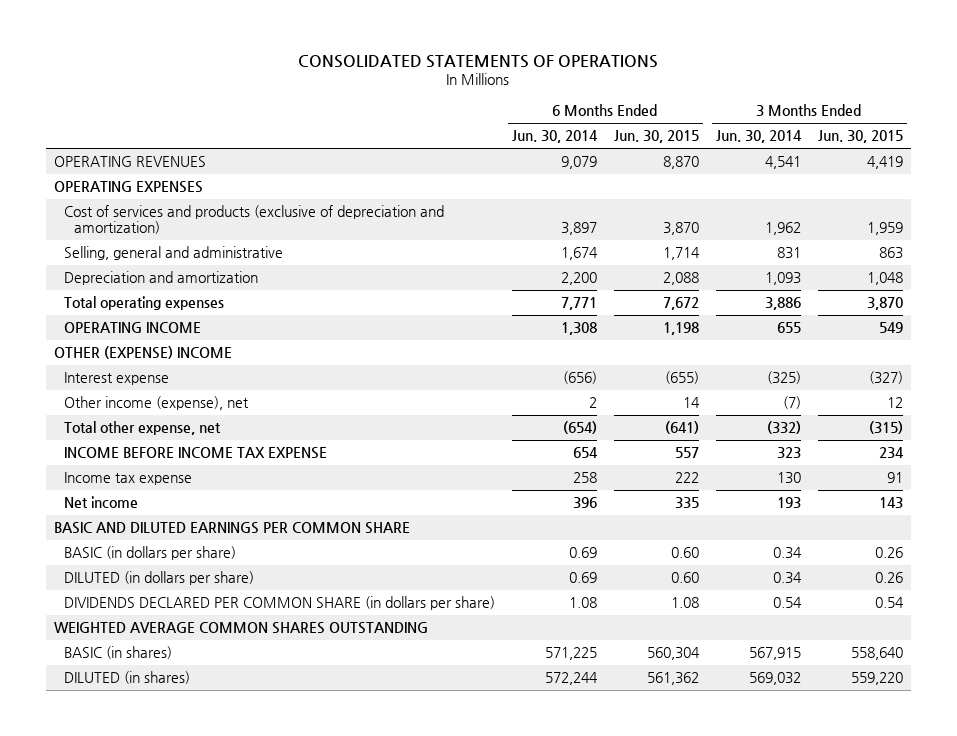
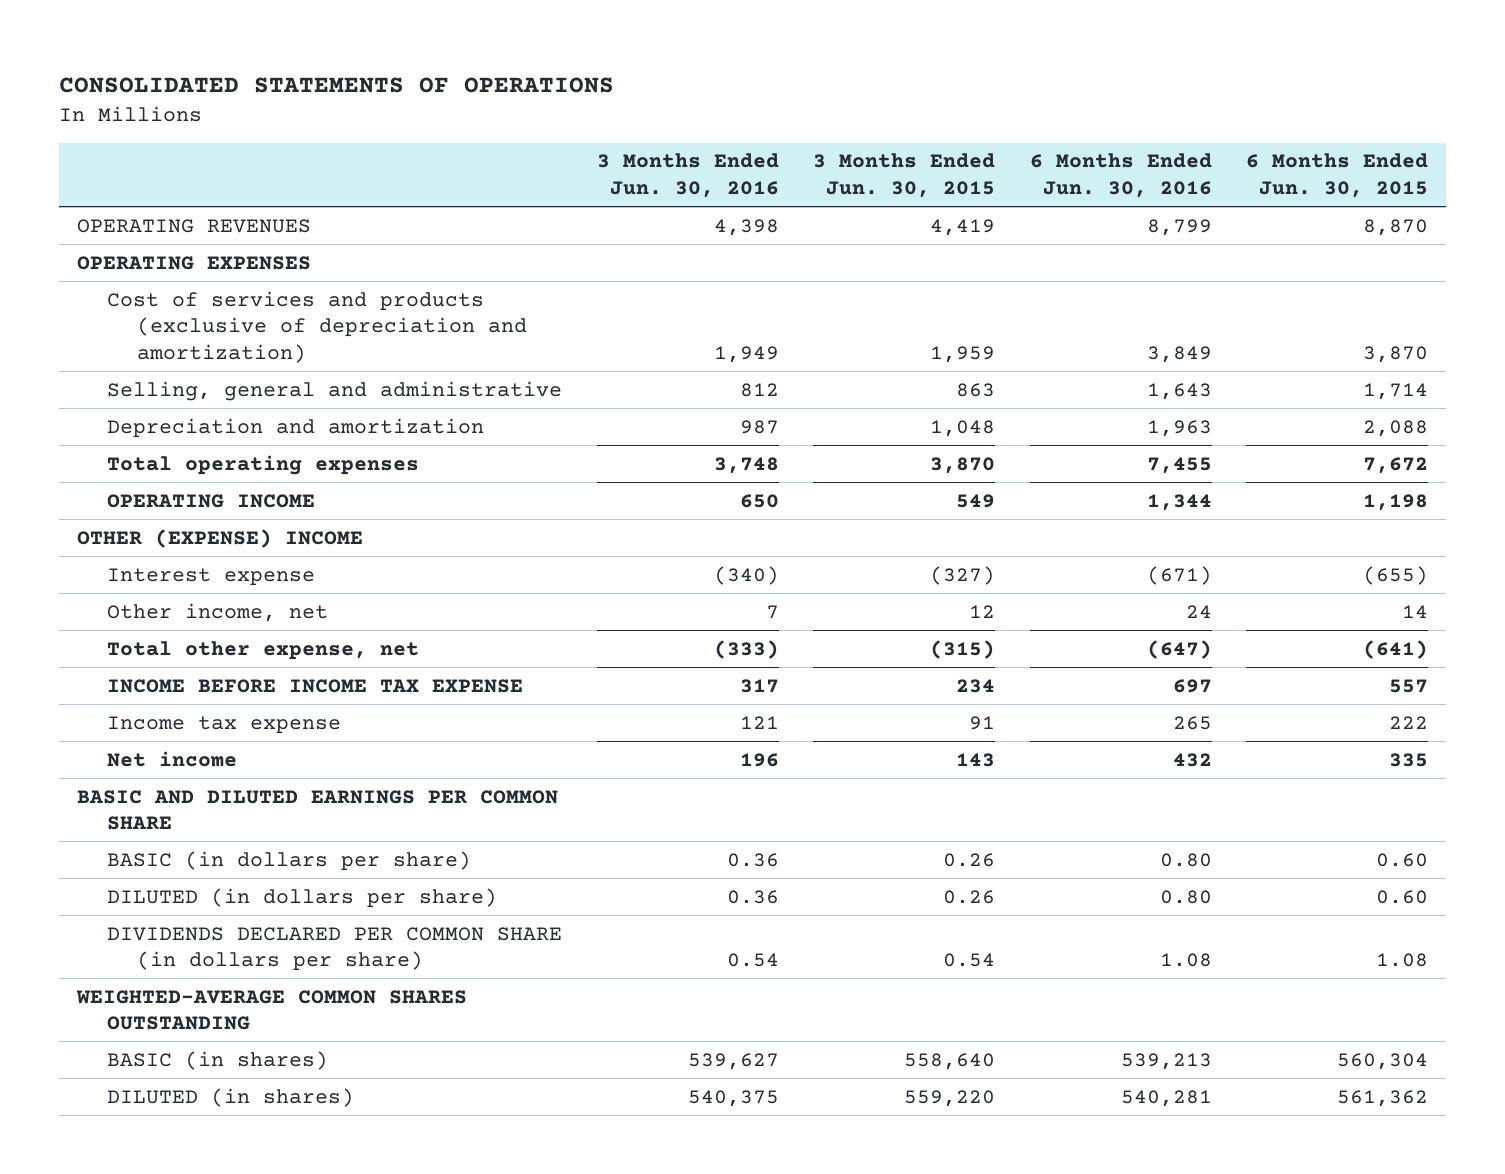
[511,130,598,144] Jun. 30, 2014 -> none
[715,130,802,144] Jun. 30, 2014 -> none
none -> [596,153,779,198] 3 Months Ended Jun. 30, 2016
none -> [1029,153,1212,198] 6 Months Ended Jun. 30, 2016
[63,396,249,411] Other income (expense), net -> [106,602,328,622] Other income, net
[54,622,429,635] WEIGHTED AVERAGE COMMON SHARES OUTSTANDING -> [75,989,467,1031] WEIGHTED-AVERAGE COMMON SHARES OUTSTANDING

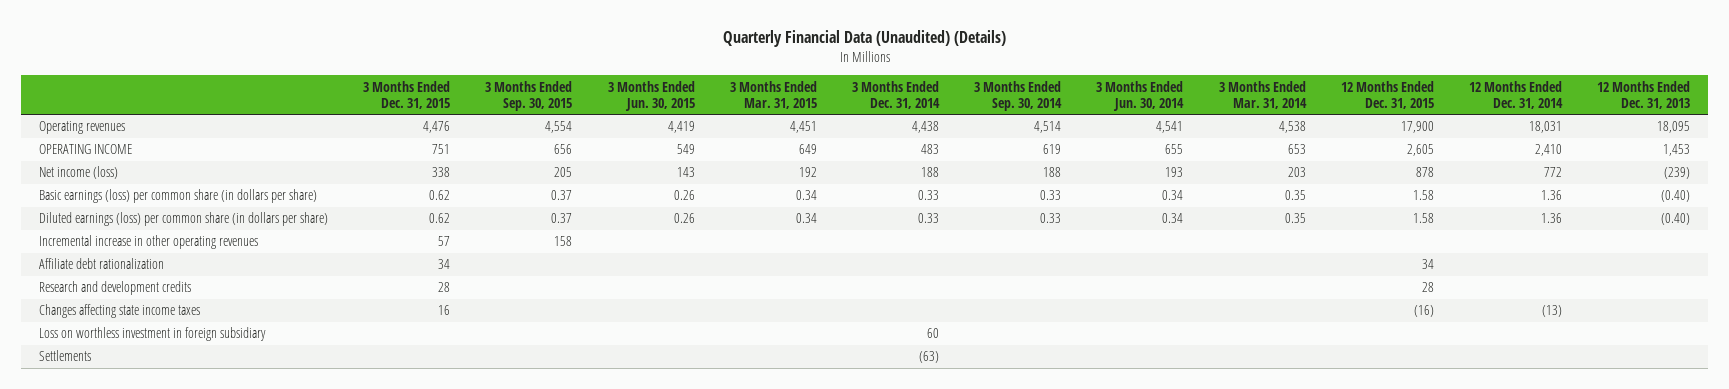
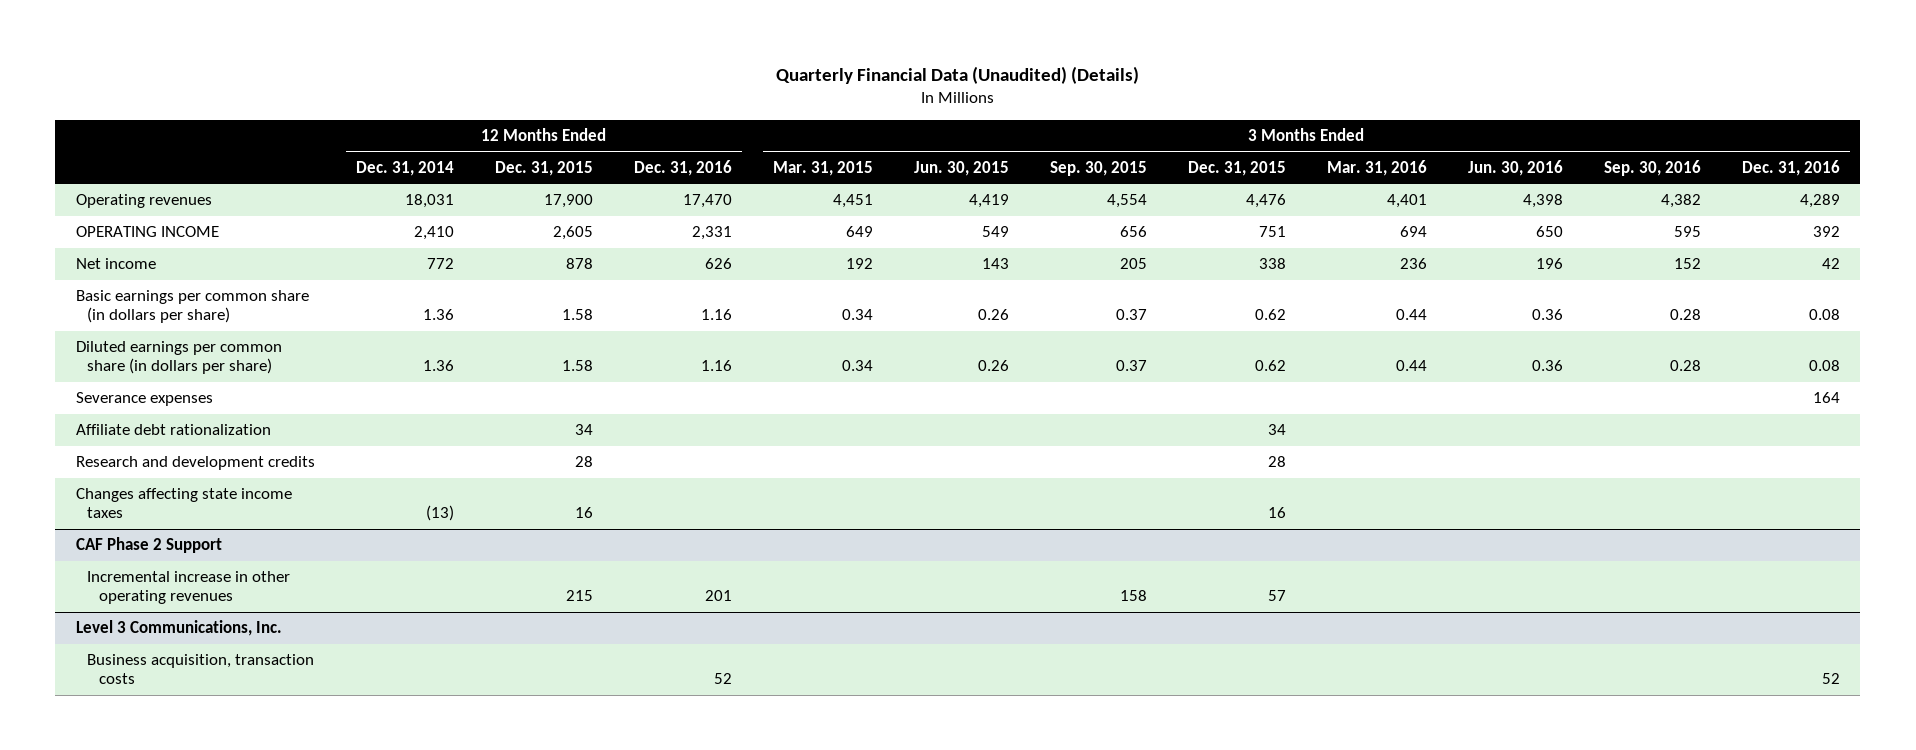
[852,80,941,109] 3 Months Ended Dec. 31, 2014 -> none
[974,80,1063,111] 3 Months Ended Sep. 30, 2014 -> none
[1096,80,1185,111] 3 Months Ended Jun. 30, 2014 -> none
[1218,80,1307,109] 3 Months Ended Mar. 31, 2014 -> none
[1597,80,1691,109] 12 Months Ended Dec. 31, 2013 -> none
none -> [633,159,732,176] Dec. 31, 2016
none -> [1326,159,1427,176] Mar. 31, 2016
none -> [1467,159,1563,176] Jun. 30, 2016
none -> [1603,159,1701,176] Sep. 30, 2016
none -> [1741,159,1840,176] Dec. 31, 2016
[39,235,259,250] Incremental increase in other operating revenues -> none
[39,166,119,180] Net income (loss) -> [75,258,156,270] Net income
[39,189,318,204] Basic earnings (loss) per common share (in dollars per share) -> [75,290,309,324] Basic earnings per common share (in dollars per share)
[39,212,329,227] Diluted earnings (loss) per common share (in dollars per share) -> [75,341,282,375] Diluted earnings per common share (in dollars per share)
none -> [75,392,213,407] Severance expenses
[39,327,267,342] Loss on worthless investment in foreign subsidiary -> none
[39,350,92,362] Settlements -> none
[1413,305,1434,318] (16) -> [574,507,593,519] 16
none -> [75,537,222,554] CAF Phase 2 Support
none -> [87,571,291,605] Incremental increase in other operating revenues
none -> [75,620,282,637] Level 3 Communications, Inc.
none -> [87,654,315,685] Business acquisition, transaction costs

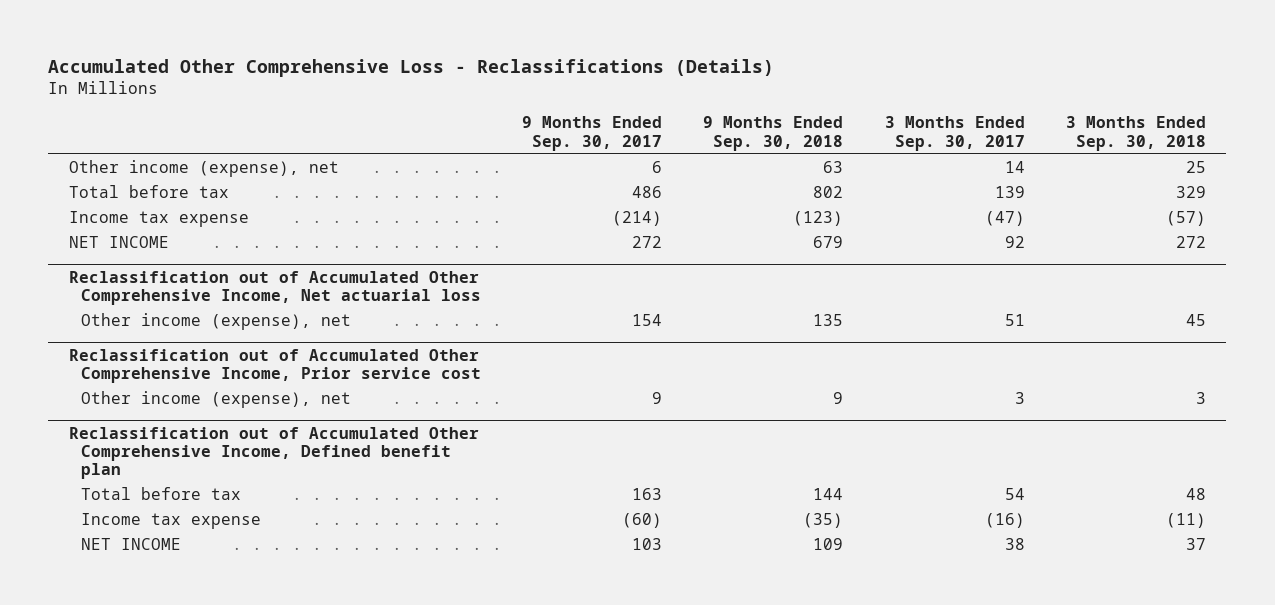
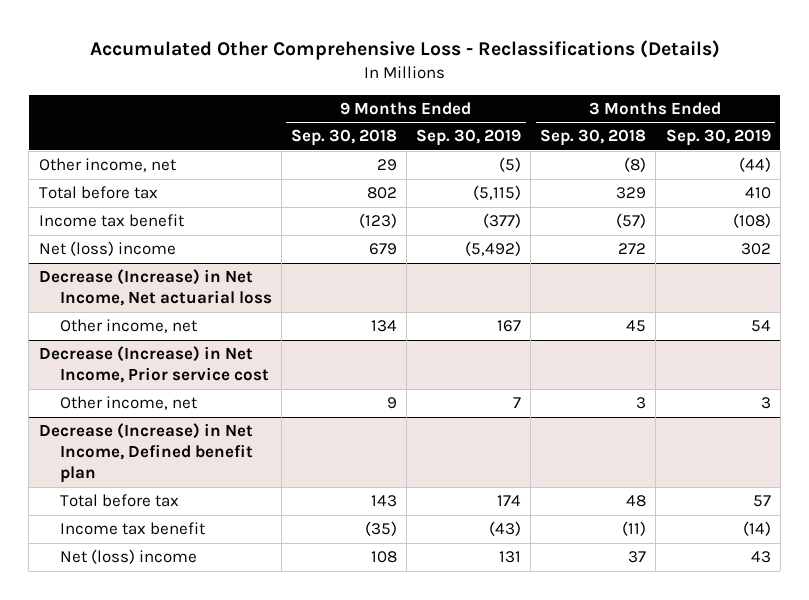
[522,116,663,151] 9 Months Ended Sep. 30, 2017 -> none
[884,116,1025,151] 3 Months Ended Sep. 30, 2017 -> none
none -> [416,129,522,147] Sep. 30, 2019
none -> [665,129,771,147] Sep. 30, 2019
[68,160,339,178] Other income (expense), net -> [38,158,176,173] Other income, net
[823,161,844,174] 63 -> [376,159,397,172] 29
[1185,161,1206,174] 25 -> [624,157,647,173] (8)
[68,270,482,305] Reclassification out of Accumulated Other Comprehensive Income, Net actuarial loss -> none
[68,348,482,383] Reclassification out of Accumulated Other Comprehensive Income, Prior service cost -> none
[68,426,479,480] Reclassification out of Accumulated Other Comprehensive Income, Defined benefit plan -> none
[68,211,249,228] Income tax expense -> [38,214,184,228] Income tax benefit
[68,236,169,249] NET INCOME -> [38,241,176,257] Net (loss) income
none -> [38,269,272,307] Decrease (Increase) in Net Income, Net actuarial loss
[81,313,352,331] Other income (expense), net -> [59,319,197,334] Other income, net
[813,314,844,327] 135 -> [370,320,397,333] 134
none -> [38,346,269,384] Decrease (Increase) in Net Income, Prior service cost
[81,391,352,409] Other income (expense), net -> [59,396,197,411] Other income, net
none -> [38,423,253,484] Decrease (Increase) in Net Income, Defined benefit plan
[813,488,844,501] 144 -> [370,495,397,508] 143
[81,513,262,530] Income tax expense -> [59,522,205,536] Income tax benefit
[81,538,182,551] NET INCOME -> [59,549,197,565] Net (loss) income
[813,538,844,551] 109 -> [370,551,397,564] 108

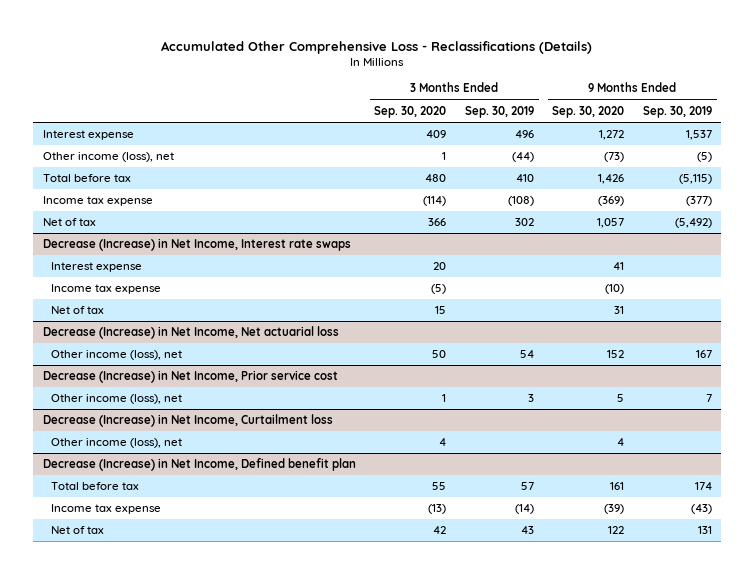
[290,129,397,147] Sep. 30, 2018 -> none
[540,129,647,147] Sep. 30, 2018 -> none
none -> [374,105,447,118] Sep. 30, 2020
none -> [552,105,625,118] Sep. 30, 2020
none -> [42,130,134,141] Interest expense
[38,158,176,173] Other income, net -> [42,152,174,163] Other income (loss), net
[38,214,184,228] Income tax benefit -> [42,196,153,207] Income tax expense
[38,241,176,257] Net (loss) income -> [42,218,96,227] Net of tax
none -> [42,238,351,252] Decrease (Increase) in Net Income, Interest rate swaps
none -> [50,262,142,273] Interest expense
none -> [50,284,161,295] Income tax expense
none -> [50,306,104,315] Net of tax
[59,319,197,334] Other income, net -> [50,350,182,361] Other income (loss), net
[59,396,197,411] Other income, net -> [50,394,182,405] Other income (loss), net
none -> [42,414,333,428] Decrease (Increase) in Net Income, Curtailment loss
none -> [50,438,182,449] Other income (loss), net
[59,522,205,536] Income tax benefit -> [50,504,161,515] Income tax expense
[59,549,197,565] Net (loss) income -> [50,526,104,535] Net of tax

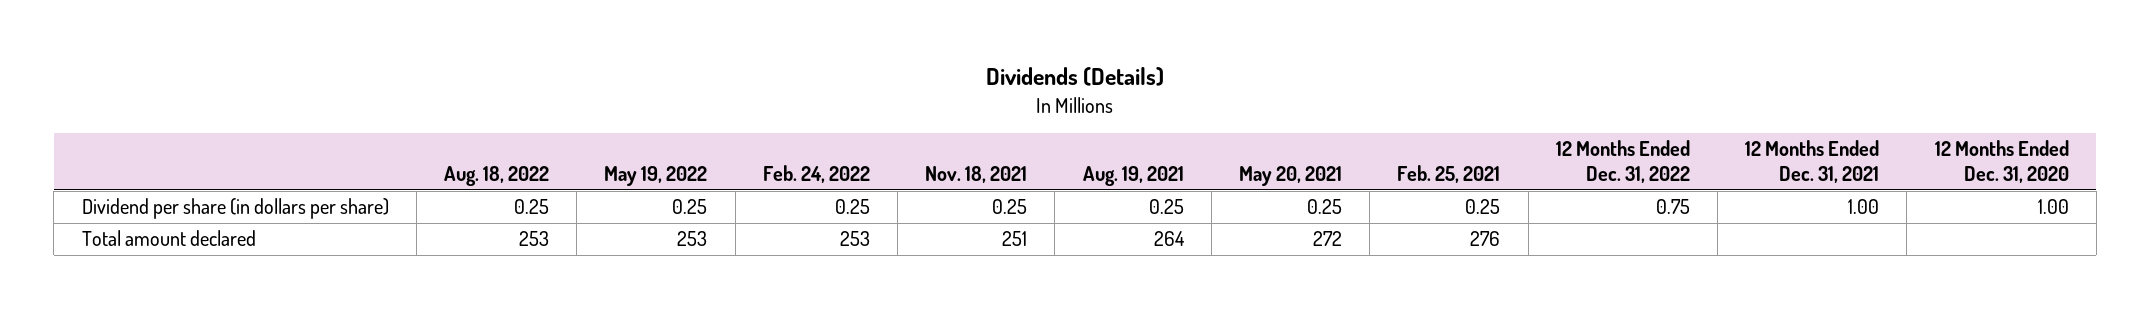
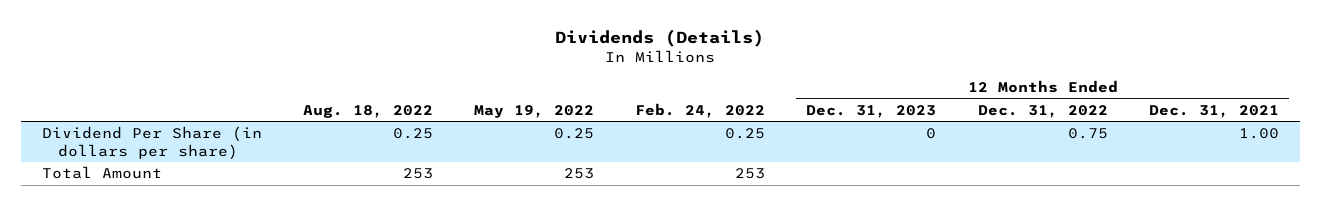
[925,166,1028,184] Nov. 18, 2021 -> none
[1082,166,1184,187] Aug. 19, 2021 -> none
[1239,166,1343,187] May 20, 2021 -> none
[1397,165,1501,184] Feb. 25, 2021 -> none
[1934,140,2069,184] 12 Months Ended Dec. 31, 2020 -> none
none -> [806,104,937,118] Dec. 31, 2023
[81,198,389,220] Dividend per share (in dollars per share) -> [41,126,262,161] Dividend Per Share (in dollars per share)
[81,230,256,247] Total amount declared -> [41,166,162,180] Total Amount

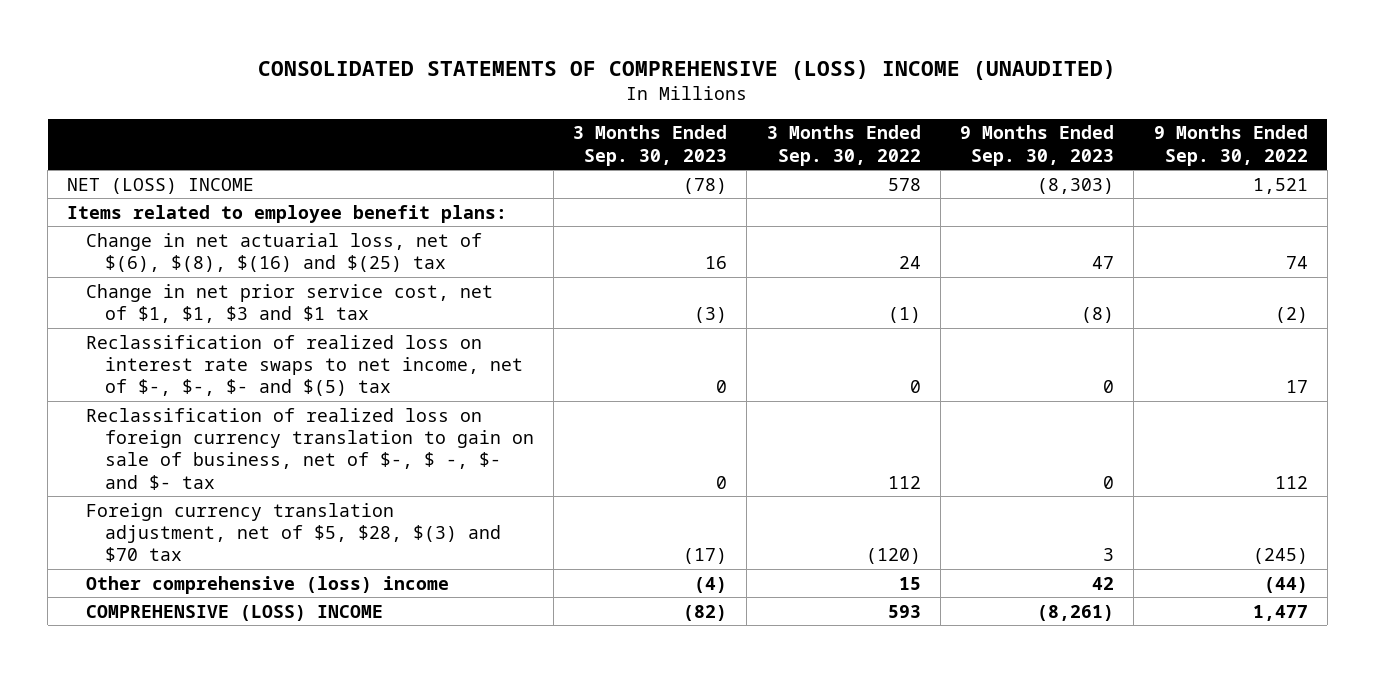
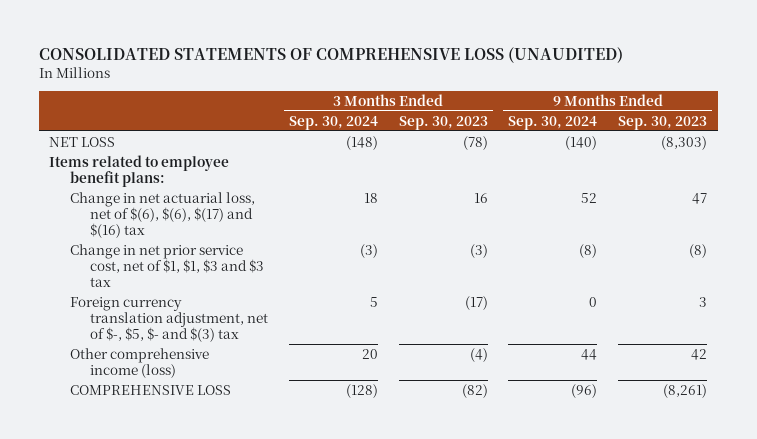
[258,59,1117,80] CONSOLIDATED STATEMENTS OF COMPREHENSIVE (LOSS) INCOME (UNAUDITED) -> [38,46,623,63] CONSOLIDATED STATEMENTS OF COMPREHENSIVE LOSS (UNAUDITED)
[766,125,921,166] 3 Months Ended Sep. 30, 2022 -> none
[1153,125,1308,166] 9 Months Ended Sep. 30, 2022 -> none
none -> [288,115,378,130] Sep. 30, 2024
none -> [508,115,598,130] Sep. 30, 2024
[67,177,255,194] NET (LOSS) INCOME -> [49,136,116,147] NET LOSS
[86,334,523,397] Reclassification of realized loss on interest rate swaps to net income, net of $-, $-, $- and $(5) tax -> none
[86,407,534,490] Reclassification of realized loss on foreign currency translation to gain on sale of business, net of $-, $ -, $- and $- tax -> none
[86,232,483,272] Change in net actuarial loss, net of $(6), $(8), $(16) and $(25) tax -> [69,191,255,239] Change in net actuarial loss, net of $(6), $(6), $(17) and $(16) tax
[86,283,494,323] Change in net prior service cost, net of $1, $1, $3 and $1 tax -> [69,243,265,288] Change in net prior service cost, net of $1, $1, $3 and $3 tax
[86,502,501,563] Foreign currency translation adjustment, net of $5, $28, $(3) and $70 tax -> [69,296,269,343] Foreign currency translation adjustment, net of $-, $5, $- and $(3) tax
[86,575,450,594] Other comprehensive (loss) income -> [69,347,209,379] Other comprehensive income (loss)
[86,604,384,621] COMPREHENSIVE (LOSS) INCOME -> [69,384,231,395] COMPREHENSIVE LOSS

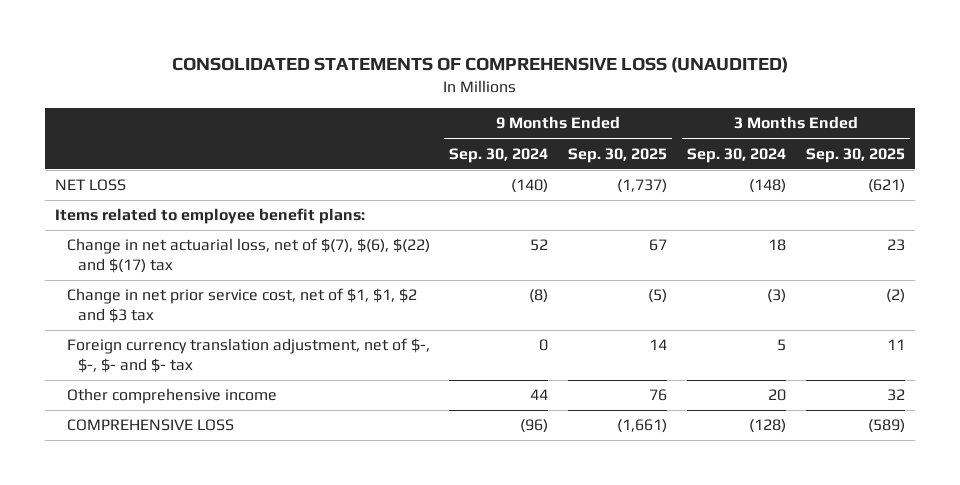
[398,115,488,130] Sep. 30, 2023 -> none
[618,115,708,130] Sep. 30, 2023 -> none
none -> [568,147,668,163] Sep. 30, 2025
none -> [806,147,906,163] Sep. 30, 2025
[69,191,255,239] Change in net actuarial loss, net of $(6), $(6), $(17) and $(16) tax -> [66,238,430,274] Change in net actuarial loss, net of $(7), $(6), $(22) and $(17) tax
[69,243,265,288] Change in net prior service cost, net of $1, $1, $3 and $3 tax -> [66,288,417,324] Change in net prior service cost, net of $1, $1, $2 and $3 tax
[69,296,269,343] Foreign currency translation adjustment, net of $-, $5, $- and $(3) tax -> [66,338,430,374] Foreign currency translation adjustment, net of $-, $-, $- and $- tax
[69,347,209,379] Other comprehensive income (loss) -> [66,388,277,405] Other comprehensive income

